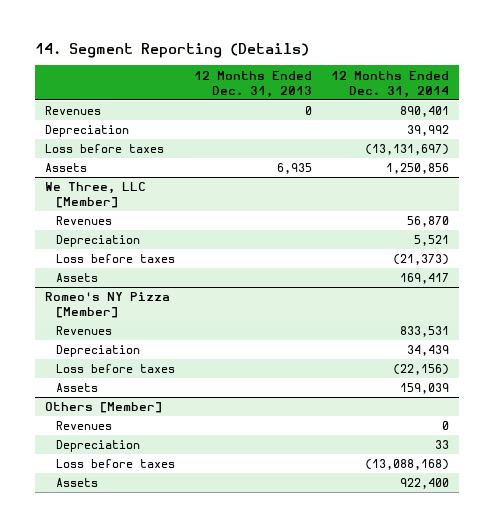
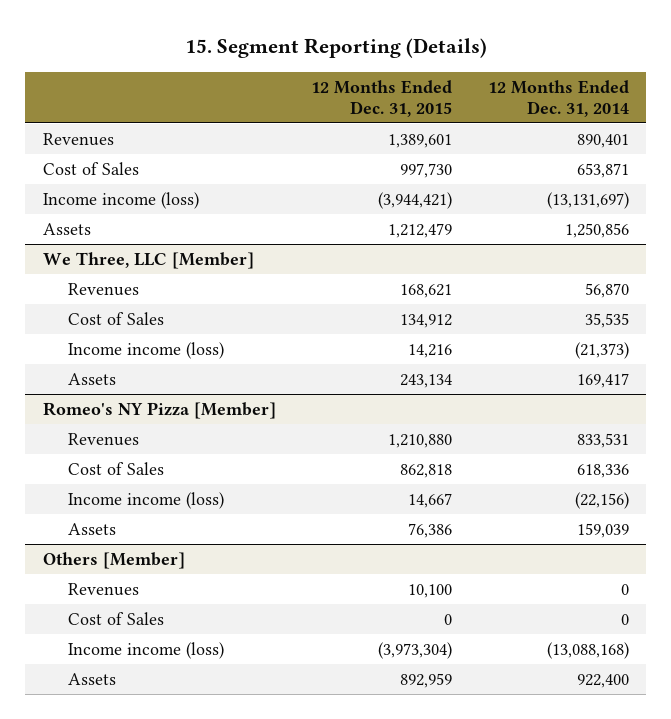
[35,42,310,58] 14. Segment Reporting (Details) -> [184,38,487,59] 15. Segment Reporting (Details)
[194,70,313,98] 12 Months Ended Dec. 31, 2013 -> none
none -> [311,79,453,117] 12 Months Ended Dec. 31, 2015
[44,125,129,138] Depreciation -> none
none -> [42,162,139,176] Cost of Sales
[44,144,164,154] Loss before taxes -> [42,192,199,210] Income income (loss)
[56,235,141,248] Depreciation -> none
none -> [67,312,164,326] Cost of Sales
[56,254,176,264] Loss before taxes -> [67,342,224,360] Income income (loss)
[56,345,141,358] Depreciation -> none
none -> [67,462,164,476] Cost of Sales
[56,364,176,374] Loss before taxes -> [67,492,224,510] Income income (loss)
[56,440,141,453] Depreciation -> none
none -> [67,612,164,626] Cost of Sales
[56,459,176,469] Loss before taxes -> [67,642,224,660] Income income (loss)

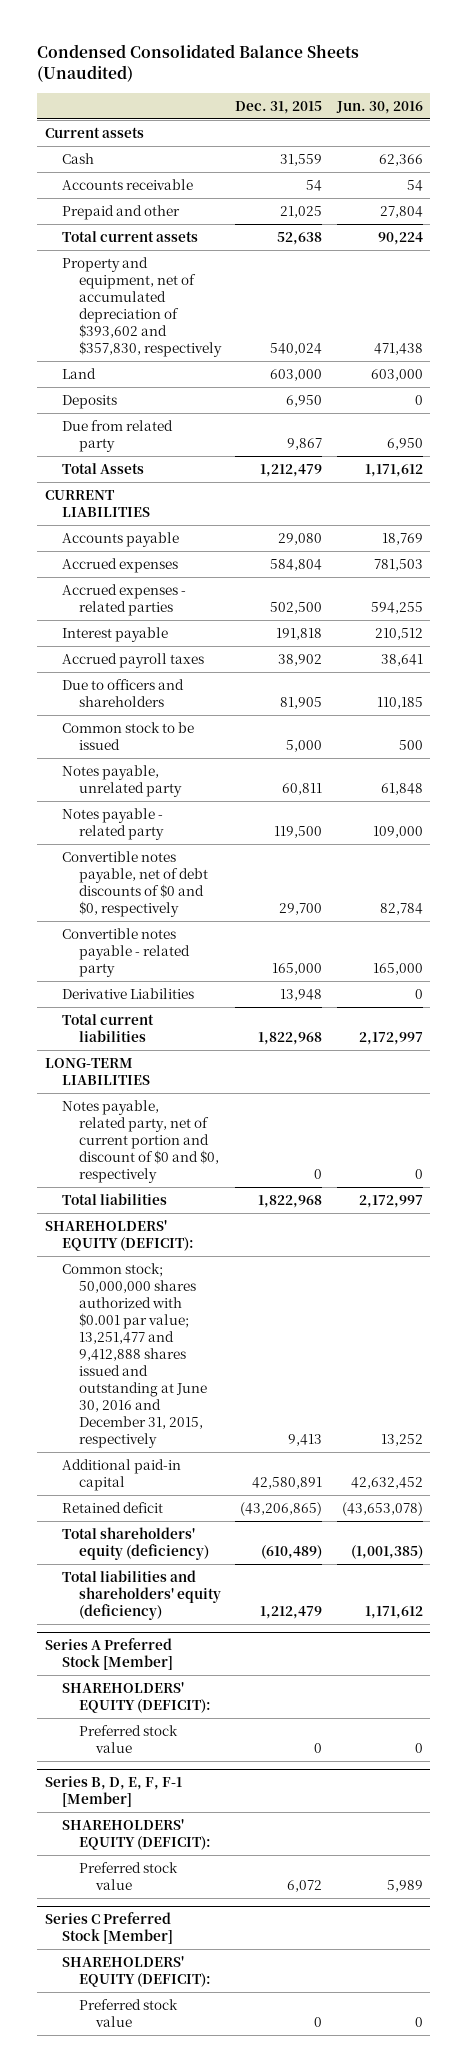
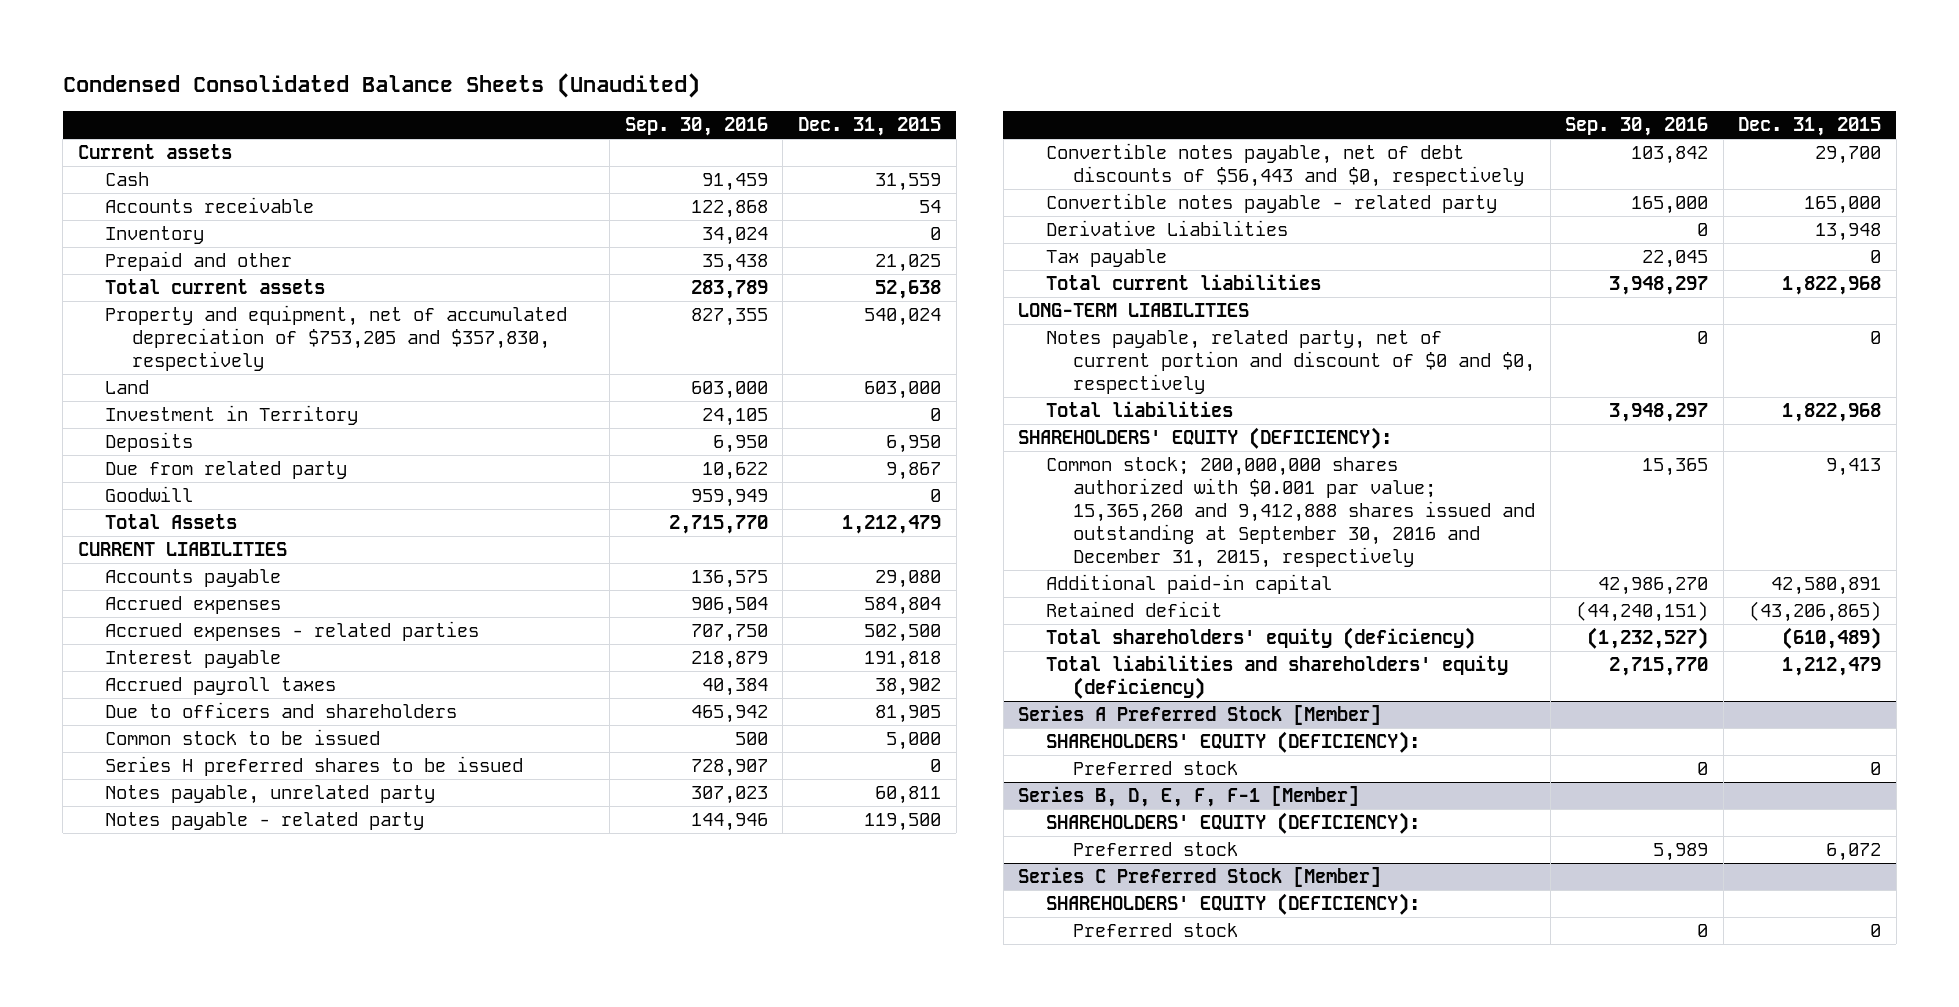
[335,100,423,114] Jun. 30, 2016 -> none
none -> [624,117,768,137] Sep. 30, 2016
none -> [105,226,205,245] Inventory
[61,256,222,357] Property and equipment, net of accumulated depreciation of $393,602 and $357,830, respectively -> [105,305,568,371] Property and equipment, net of accumulated depreciation of $753,205 and $357,830, respectively
none -> [105,405,359,426] Investment in Territory
none -> [105,486,194,503] Goodwill
none -> [105,756,524,777] Series H preferred shares to be issued
[61,850,208,917] Convertible notes payable, net of debt discounts of $0 and $0, respectively -> [1045,143,1524,188] Convertible notes payable, net of debt discounts of $56,443 and $0, respectively
none -> [1045,249,1167,268] Tax payable
[44,1219,194,1251] SHAREHOLDERS' EQUITY (DEFICIT): -> [1018,427,1393,450] SHAREHOLDERS' EQUITY (DEFICIENCY):
[61,1262,207,1448] Common stock; 50,000,000 shares authorized with $0.001 par value; 13,251,477 and 9,412,888 shares issued and outstanding at June 30, 2016 and December 31, 2015, respectively -> [1045,457,1535,568] Common stock; 200,000,000 shares authorized with $0.001 par value; 15,365,260 and 9,412,888 shares issued and outstanding at September 30, 2016 and December 31, 2015, respectively
[61,1681,211,1713] SHAREHOLDERS' EQUITY (DEFICIT): -> [1045,731,1420,754] SHAREHOLDERS' EQUITY (DEFICIENCY):
[78,1724,178,1753] Preferred stock value -> [1072,761,1238,776] Preferred stock
[61,1818,211,1850] SHAREHOLDERS' EQUITY (DEFICIT): -> [1045,812,1420,835] SHAREHOLDERS' EQUITY (DEFICIENCY):
[78,1861,178,1890] Preferred stock value -> [1072,842,1238,857] Preferred stock
[61,1955,211,1987] SHAREHOLDERS' EQUITY (DEFICIT): -> [1045,893,1420,916] SHAREHOLDERS' EQUITY (DEFICIENCY):
[78,1998,178,2027] Preferred stock value -> [1072,923,1238,938] Preferred stock

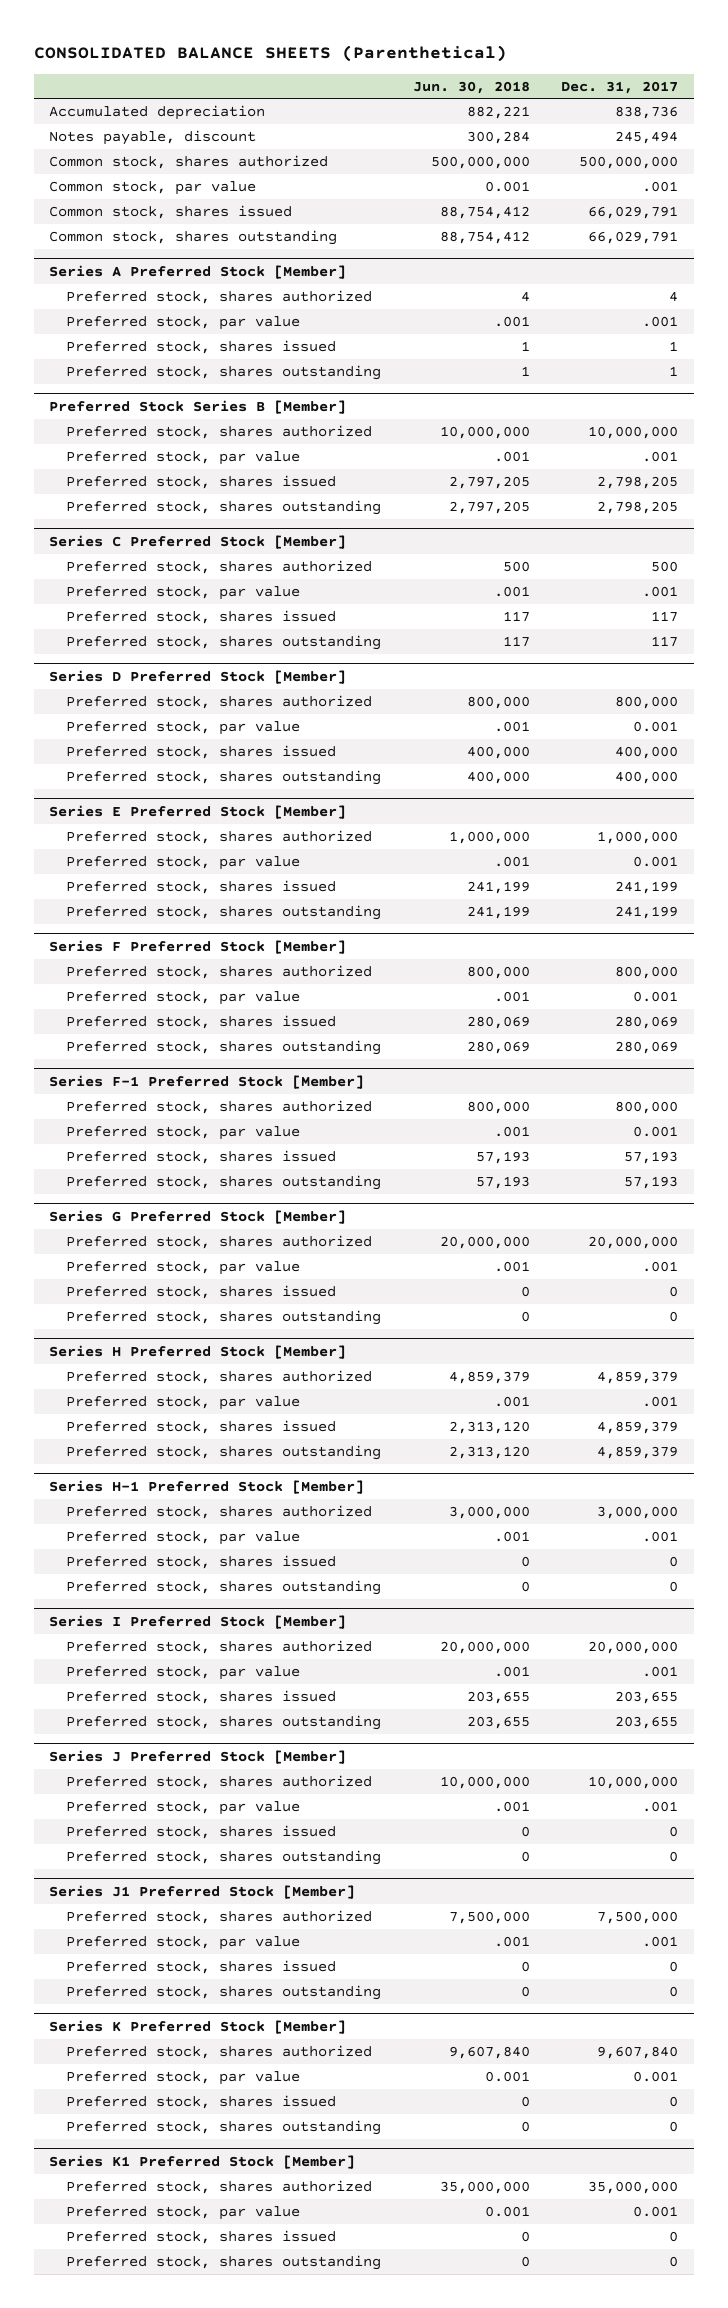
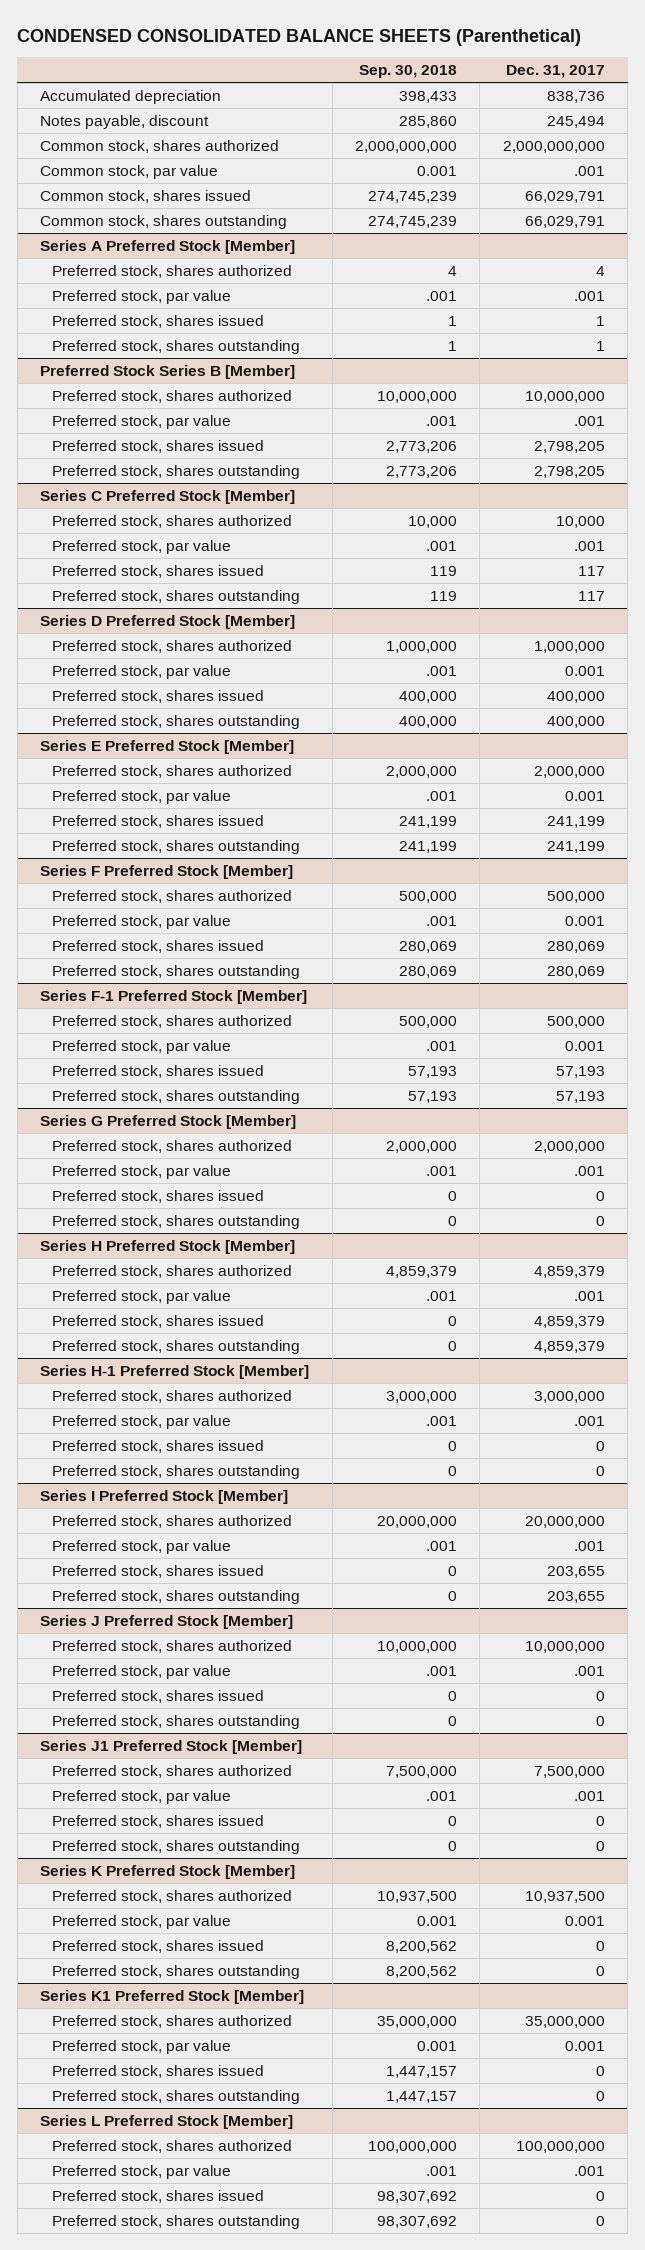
[33,44,507,62] CONSOLIDATED BALANCE SHEETS (Parenthetical) -> [17,28,582,46] CONDENSED CONSOLIDATED BALANCE SHEETS (Parenthetical)
[412,80,530,94] Jun. 30, 2018 -> none
none -> [359,65,458,79] Sep. 30, 2018
[579,155,679,169] 500,000,000 -> [502,140,605,153] 2,000,000,000
[651,560,679,572] 500 -> [555,515,605,528] 10,000
[615,695,679,709] 800,000 -> [533,640,605,653] 1,000,000
[597,830,679,844] 1,000,000 -> [533,765,605,778] 2,000,000
[615,965,679,979] 800,000 -> [546,890,605,903] 500,000
[615,1100,679,1114] 800,000 -> [546,1015,605,1028] 500,000
[588,1235,679,1249] 20,000,000 -> [533,1140,605,1153] 2,000,000
[597,2045,679,2059] 9,607,840 -> [524,1890,605,1903] 10,937,500
none -> [40,2114,294,2129] Series L Preferred Stock [Member]
none -> [51,2139,292,2153] Preferred stock, shares authorized
none -> [51,2164,231,2179] Preferred stock, par value
none -> [51,2189,264,2203] Preferred stock, shares issued
none -> [51,2214,300,2229] Preferred stock, shares outstanding

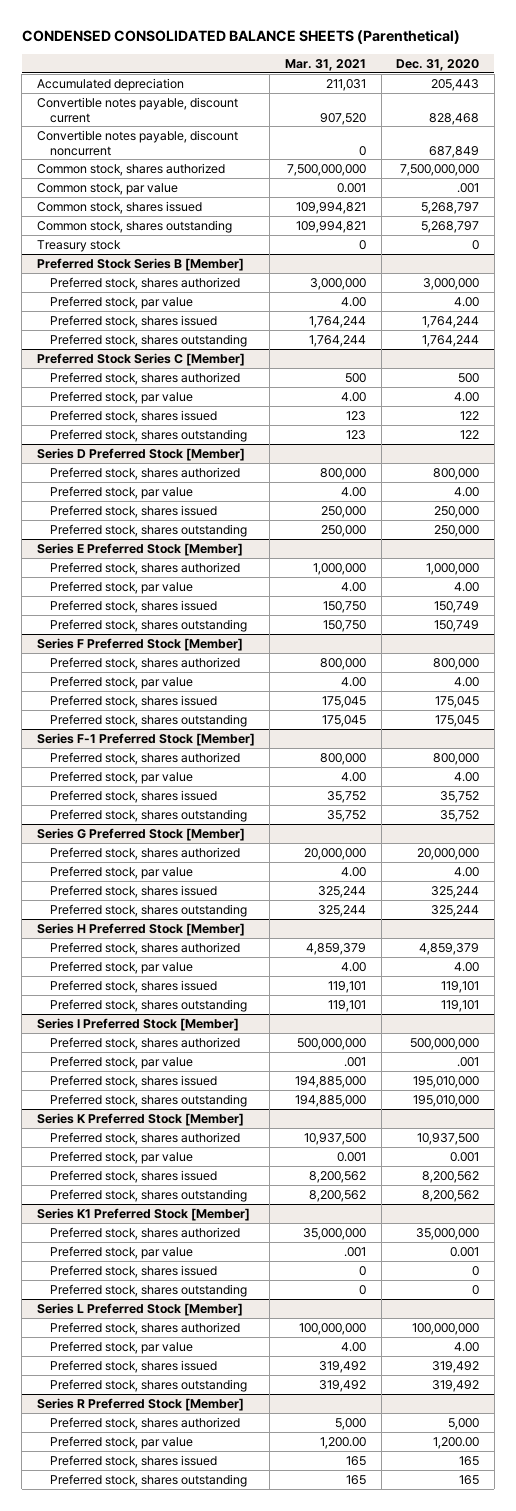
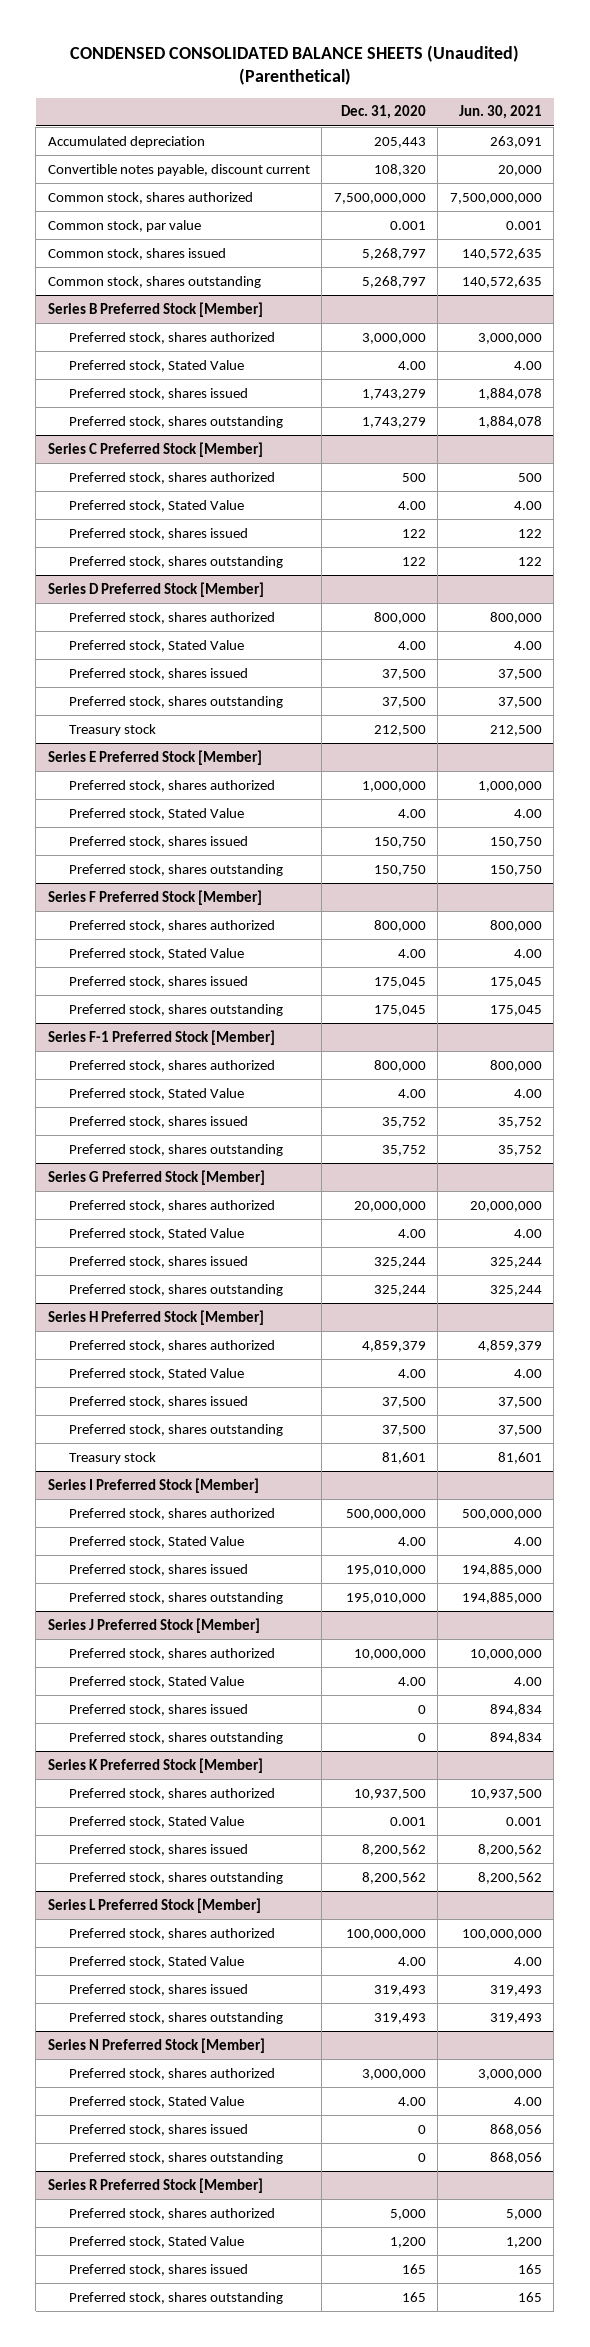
[21,30,460,45] CONDENSED CONSOLIDATED BALANCE SHEETS (Parenthetical) -> [69,45,519,86] CONDENSED CONSOLIDATED BALANCE SHEETS (Unaudited) (Parenthetical)
[285,58,367,71] Mar. 31, 2021 -> none
none -> [458,105,542,120] Jun. 30, 2021
[36,129,238,156] Convertible notes payable, discount noncurrent -> none
[429,112,480,125] 828,468 -> [373,163,426,176] 108,320
[457,182,480,193] .001 -> [389,220,426,230] 0.001
[36,239,121,252] Treasury stock -> none
[36,257,244,271] Preferred Stock Series B [Member] -> [47,301,263,317] Series B Preferred Stock [Member]
[49,295,193,309] Preferred stock, par value -> [69,359,245,372] Preferred stock, Stated Value
[422,315,480,328] 1,764,244 -> [361,388,426,400] 1,743,279
[422,334,480,347] 1,764,244 -> [361,416,426,428] 1,743,279
[36,352,245,366] Preferred Stock Series C [Member] -> [47,441,263,457] Series C Preferred Stock [Member]
[49,390,193,404] Preferred stock, par value -> [69,499,245,512] Preferred stock, Stated Value
[49,485,193,499] Preferred stock, par value -> [69,639,245,652] Preferred stock, Stated Value
[434,505,480,518] 250,000 -> [381,668,426,680] 37,500
[434,524,480,537] 250,000 -> [381,696,426,708] 37,500
none -> [69,723,157,736] Treasury stock
[49,580,193,594] Preferred stock, par value -> [69,807,245,820] Preferred stock, Stated Value
[434,600,480,613] 150,749 -> [373,836,426,848] 150,750
[434,619,480,632] 150,749 -> [373,864,426,876] 150,750
[49,675,193,689] Preferred stock, par value -> [69,947,245,960] Preferred stock, Stated Value
[49,770,193,784] Preferred stock, par value -> [69,1087,245,1100] Preferred stock, Stated Value
[49,865,193,879] Preferred stock, par value -> [69,1227,245,1240] Preferred stock, Stated Value
[49,960,193,974] Preferred stock, par value -> [69,1367,245,1380] Preferred stock, Stated Value
[441,980,480,993] 119,101 -> [381,1396,426,1408] 37,500
[441,999,480,1012] 119,101 -> [381,1424,426,1436] 37,500
none -> [69,1451,157,1464] Treasury stock
[49,1055,193,1069] Preferred stock, par value -> [69,1535,245,1548] Preferred stock, Stated Value
[457,1056,480,1067] .001 -> [397,1536,426,1546] 4.00
none -> [47,1617,260,1633] Series J Preferred Stock [Member]
none -> [69,1647,276,1660] Preferred stock, shares authorized
none -> [69,1675,245,1688] Preferred stock, Stated Value
none -> [69,1703,249,1716] Preferred stock, shares issued
none -> [69,1731,284,1744] Preferred stock, shares outstanding
[49,1150,193,1164] Preferred stock, par value -> [69,1815,245,1828] Preferred stock, Stated Value
[36,1207,250,1221] Series K1 Preferred Stock [Member] -> none
[49,1226,240,1240] Preferred stock, shares authorized -> none
[49,1245,193,1259] Preferred stock, par value -> none
[49,1264,217,1278] Preferred stock, shares issued -> none
[49,1283,247,1297] Preferred stock, shares outstanding -> none
[49,1340,193,1354] Preferred stock, par value -> [69,1955,245,1968] Preferred stock, Stated Value
[432,1360,480,1373] 319,492 -> [373,1984,426,1996] 319,493
[432,1379,480,1392] 319,492 -> [373,2012,426,2024] 319,493
none -> [47,2037,265,2053] Series N Preferred Stock [Member]
none -> [69,2067,276,2080] Preferred stock, shares authorized
none -> [69,2095,245,2108] Preferred stock, Stated Value
none -> [69,2123,249,2136] Preferred stock, shares issued
none -> [69,2151,284,2164] Preferred stock, shares outstanding
[49,1435,193,1449] Preferred stock, par value -> [69,2235,245,2248] Preferred stock, Stated Value
[433,1436,480,1449] 1,200.00 -> [389,2236,426,2248] 1,200

